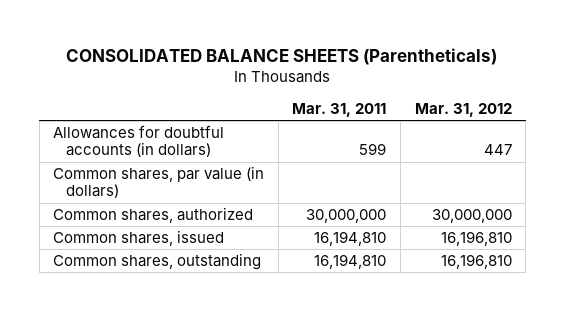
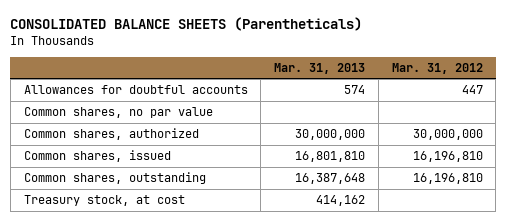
[292,102,387,117] Mar. 31, 2011 -> none
none -> [274,62,366,74] Mar. 31, 2013
[53,125,225,158] Allowances for doubtful accounts (in dollars) -> [23,85,248,95] Allowances for doubtful accounts
[53,166,265,199] Common shares, par value (in dollars) -> [23,107,213,119] Common shares, no par value
none -> [23,195,185,207] Treasury stock, at cost

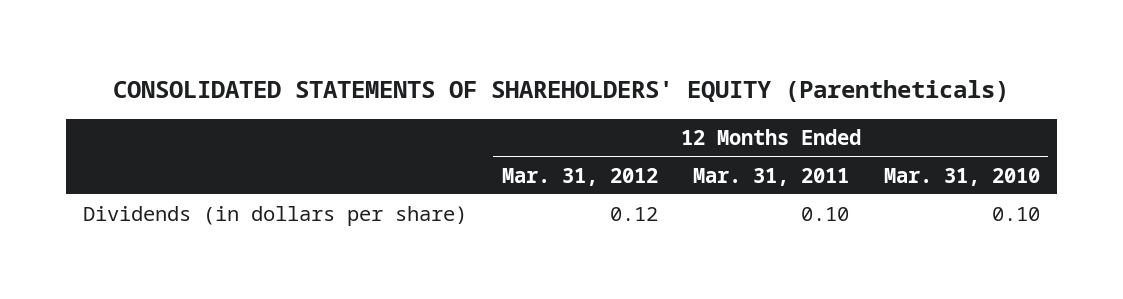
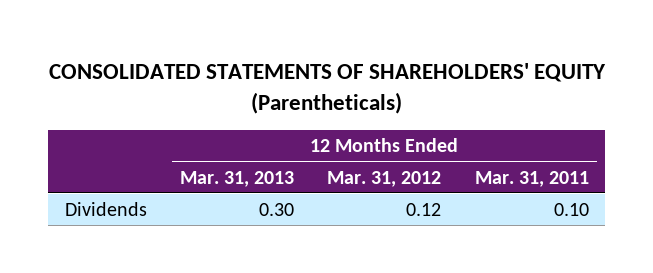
[883,167,1040,186] Mar. 31, 2010 -> none
none -> [180,170,295,187] Mar. 31, 2013
[83,206,468,227] Dividends (in dollars per share) -> [64,202,147,217] Dividends

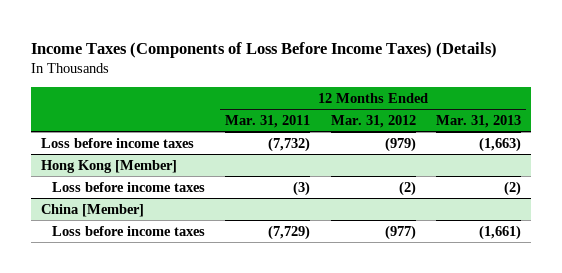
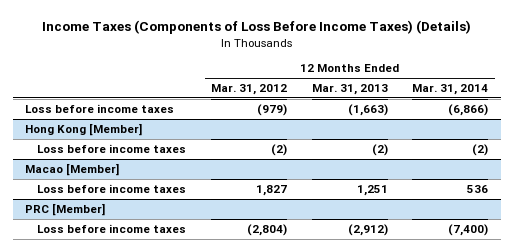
[225,115,311,129] Mar. 31, 2011 -> none
none -> [412,84,489,96] Mar. 31, 2014
[41,203,145,217] China [Member] -> none
none -> [25,163,120,177] Macao [Member]
[384,224,416,240] (977) -> [256,185,288,197] 1,827
[478,224,521,240] (1,661) -> [356,185,388,197] 1,251
none -> [25,203,106,217] PRC [Member]
none -> [37,224,187,234] Loss before income taxes

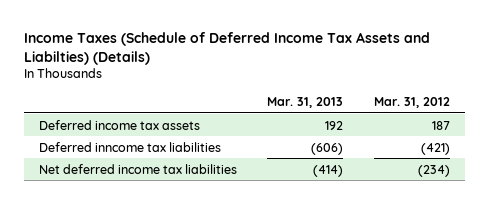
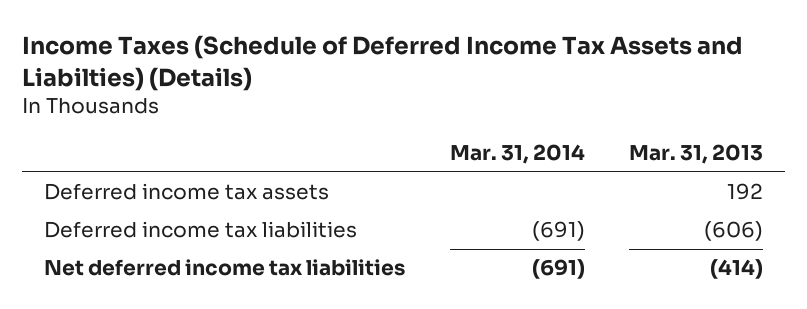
[373,97,450,109] Mar. 31, 2012 -> none
none -> [449,144,585,165] Mar. 31, 2014
[38,141,221,152] Deferred inncome tax liabilities -> [44,221,358,239] Deferred income tax liabilities

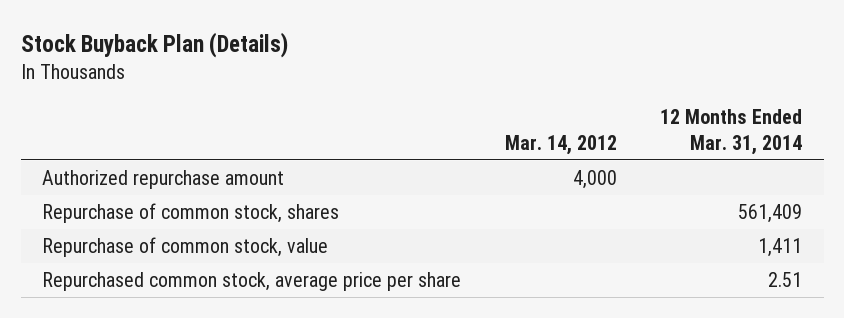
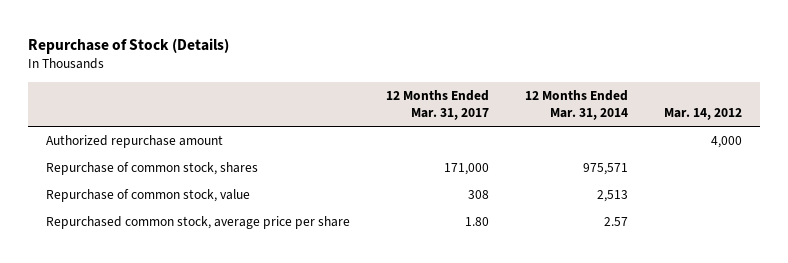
[20,32,288,59] Stock Buyback Plan (Details) -> [28,37,230,54] Repurchase of Stock (Details)
none -> [386,89,490,121] 12 Months Ended Mar. 31, 2017
[737,204,802,224] 561,409 -> [582,162,628,175] 975,571
[757,238,802,258] 1,411 -> [596,189,628,202] 2,513
[767,272,802,288] 2.51 -> [603,216,628,226] 2.57

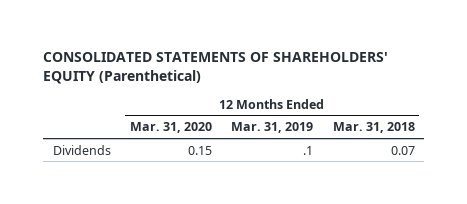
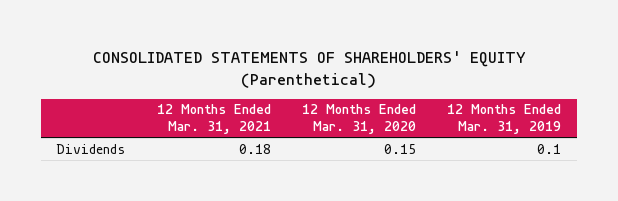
[332,122,415,134] Mar. 31, 2018 -> none
none -> [156,104,271,135] 12 Months Ended Mar. 31, 2021
[303,145,314,155] .1 -> [537,143,562,154] 0.1

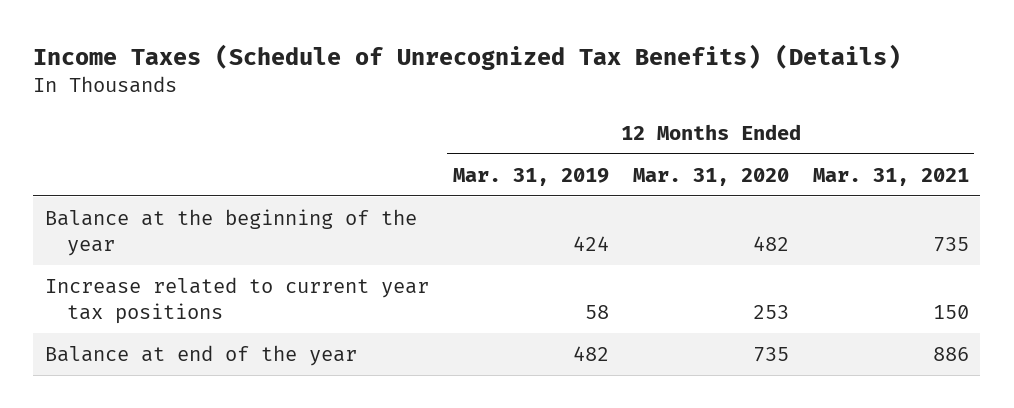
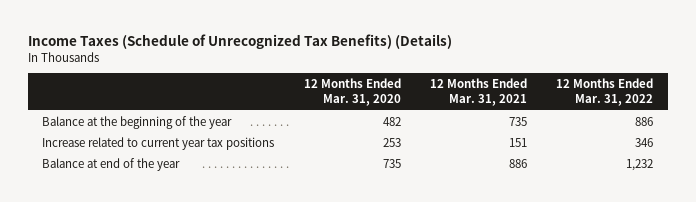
[453,167,610,186] Mar. 31, 2019 -> none
none -> [556,78,654,107] 12 Months Ended Mar. 31, 2022
[932,304,969,319] 150 -> [509,137,528,147] 151

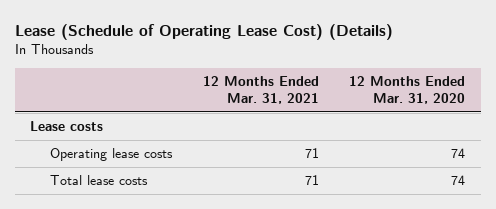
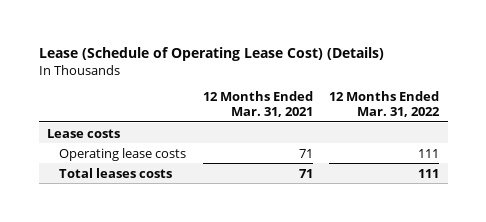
[349,76,466,104] 12 Months Ended Mar. 31, 2020 -> none
none -> [329,91,441,117] 12 Months Ended Mar. 31, 2022
[50,175,149,186] Total lease costs -> [59,167,173,178] Total leases costs

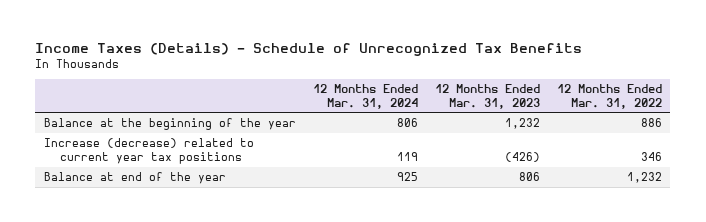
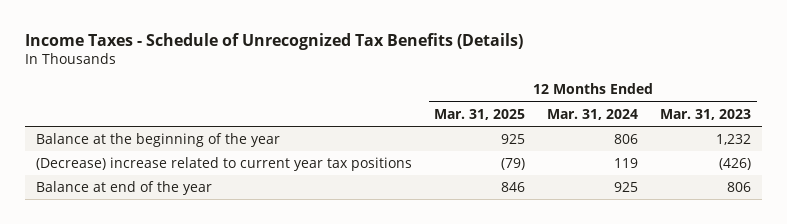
[35,42,583,56] Income Taxes (Details) - Schedule of Unrecognized Tax Benefits -> [25,32,524,50] Income Taxes - Schedule of Unrecognized Tax Benefits (Details)
[556,84,662,109] 12 Months Ended Mar. 31, 2022 -> none
none -> [434,108,526,120] Mar. 31, 2025
[43,138,254,164] Increase (decrease) related to current year tax positions -> [36,156,413,171] (Decrease) increase related to current year tax positions

